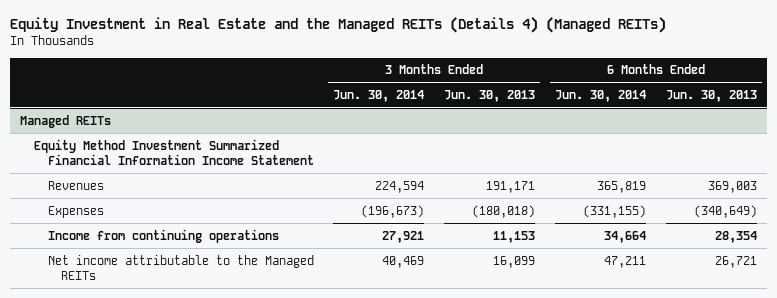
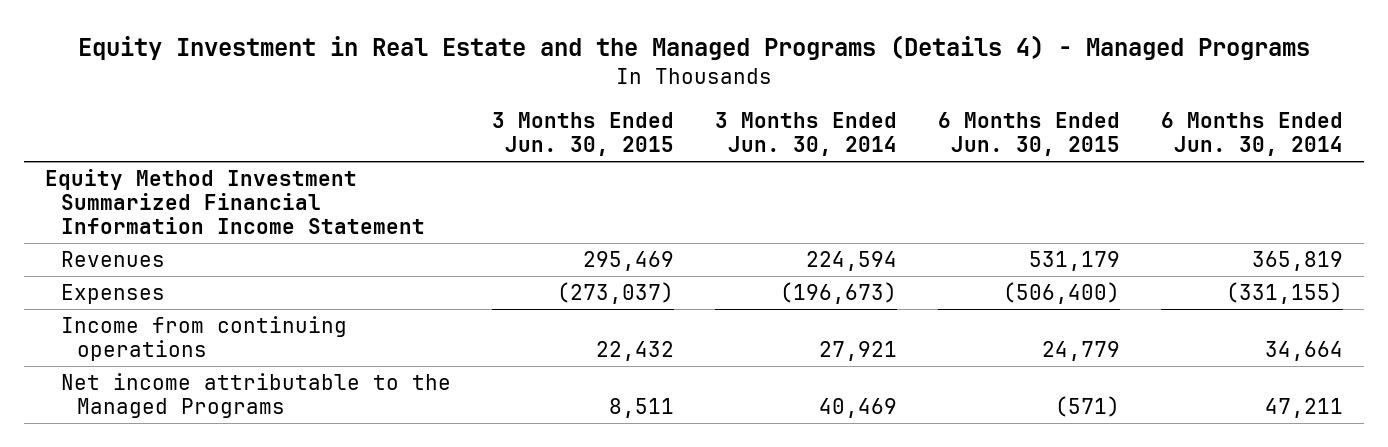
[10,17,667,34] Equity Investment in Real Estate and the Managed REITs (Details 4) (Managed REITs) -> [77,34,1310,60] Equity Investment in Real Estate and the Managed Programs (Details 4) - Managed Programs
[444,89,536,102] Jun. 30, 2013 -> none
[666,89,758,102] Jun. 30, 2013 -> none
none -> [491,112,674,157] 3 Months Ended Jun. 30, 2015
none -> [937,112,1120,157] 6 Months Ended Jun. 30, 2015
[20,114,112,128] Managed REITs -> none
[47,254,314,280] Net income attributable to the Managed REITs -> [60,373,451,419] Net income attributable to the Managed Programs

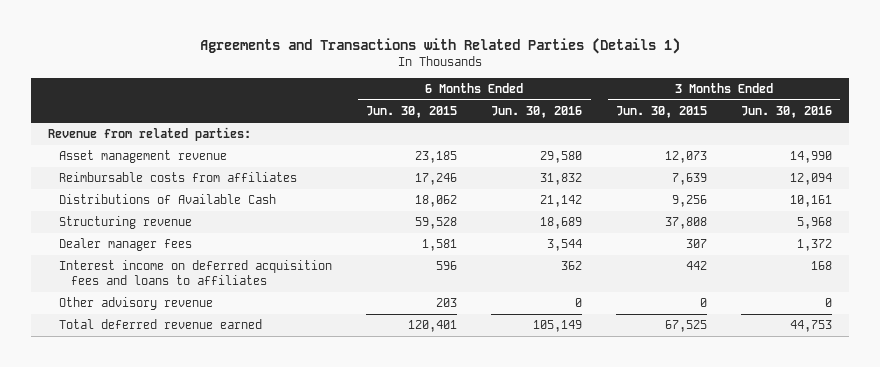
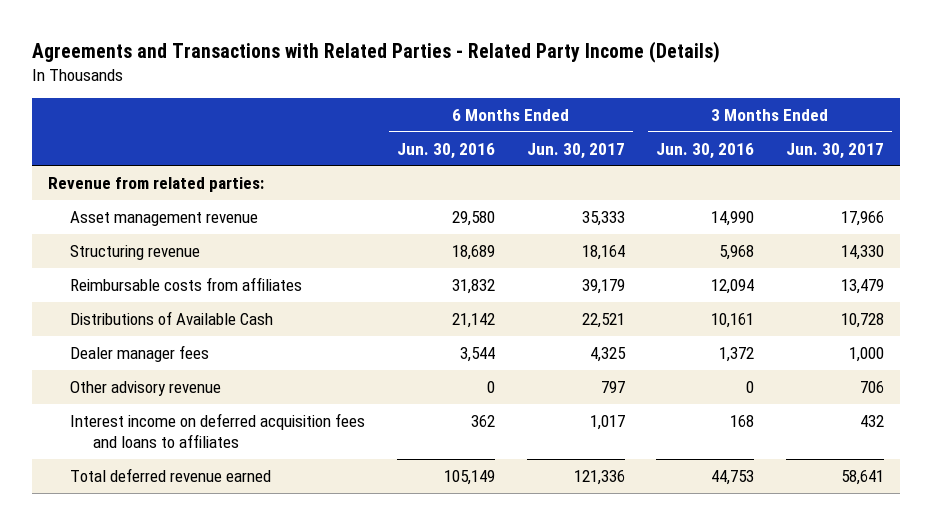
[200,37,681,54] Agreements and Transactions with Related Parties (Details 1) -> [31,41,720,64] Agreements and Transactions with Related Parties - Related Party Income (Details)
[366,106,458,119] Jun. 30, 2015 -> none
[616,106,708,119] Jun. 30, 2015 -> none
none -> [526,142,625,159] Jun. 30, 2017
none -> [786,142,885,159] Jun. 30, 2017
[59,216,193,230] Structuring revenue -> [70,244,201,260] Structuring revenue
[59,260,333,286] Interest income on deferred acquisition fees and loans to affiliates -> [70,412,366,449] Interest income on deferred acquisition fees and loans to affiliates

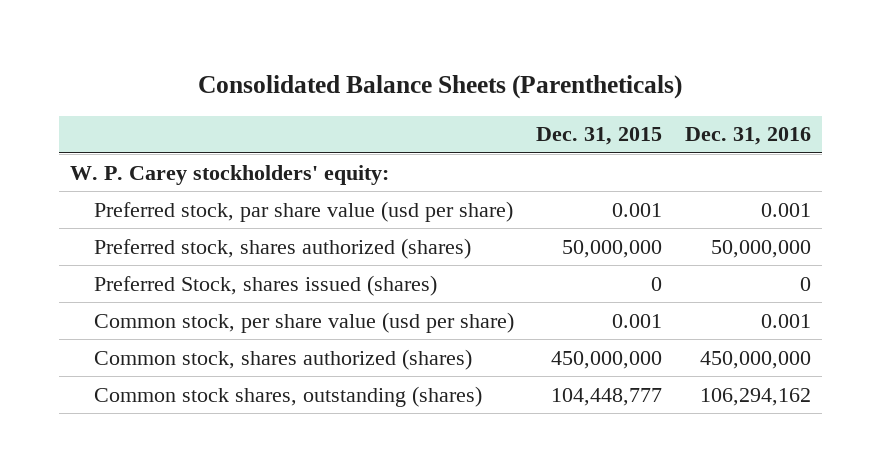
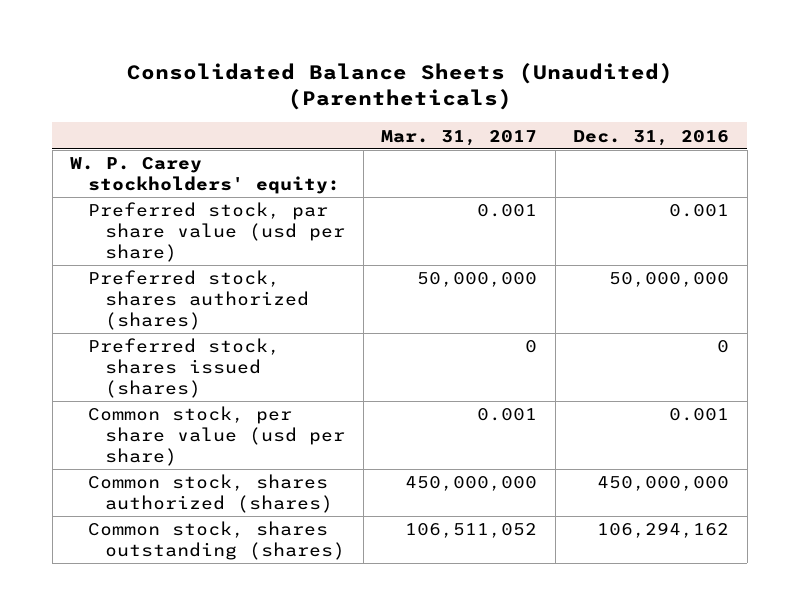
[198,75,683,100] Consolidated Balance Sheets (Parentheticals) -> [126,62,673,111] Consolidated Balance Sheets (Unaudited) (Parentheticals)
[536,127,663,146] Dec. 31, 2015 -> none
none -> [381,129,538,146] Mar. 31, 2017
[93,274,437,296] Preferred Stock, shares issued (shares) -> [87,338,280,399] Preferred stock, shares issued (shares)
[93,385,482,407] Common stock shares, outstanding (shares) -> [87,521,346,561] Common stock, shares outstanding (shares)

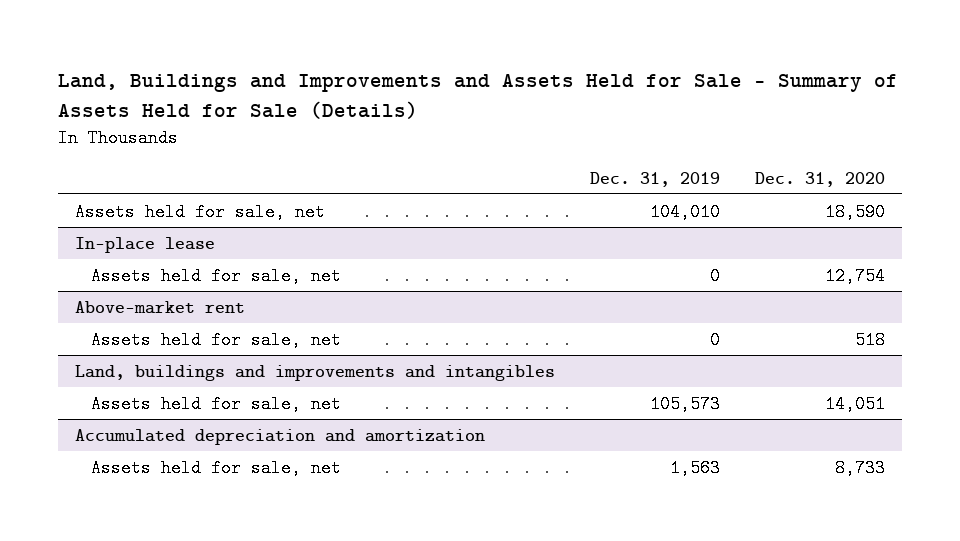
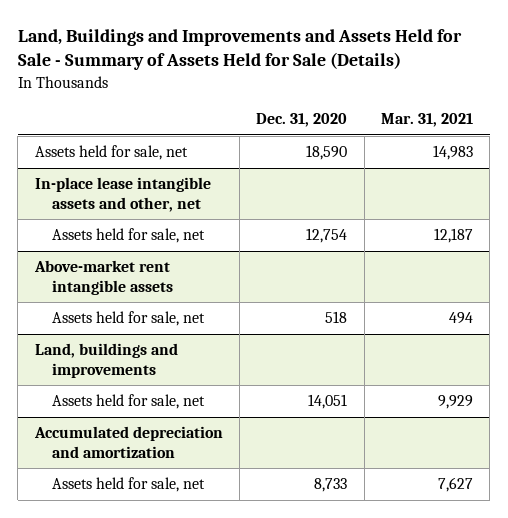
[589,171,720,187] Dec. 31, 2019 -> none
none -> [380,113,473,128] Mar. 31, 2021
[75,236,216,253] In-place lease -> [34,177,211,212] In-place lease intangible assets and other, net
[75,300,246,314] Above-market rent -> [33,260,174,295] Above-market rent intangible assets
[75,364,556,381] Land, buildings and improvements and intangibles -> [34,343,178,378] Land, buildings and improvements

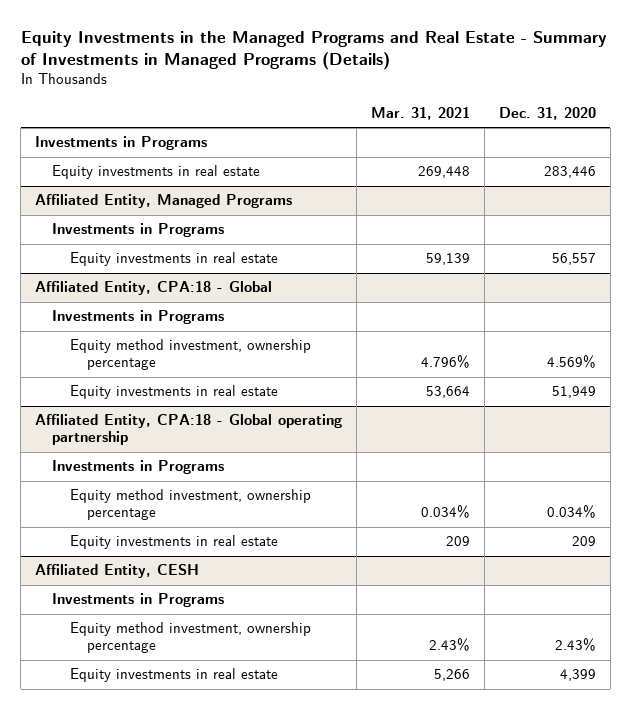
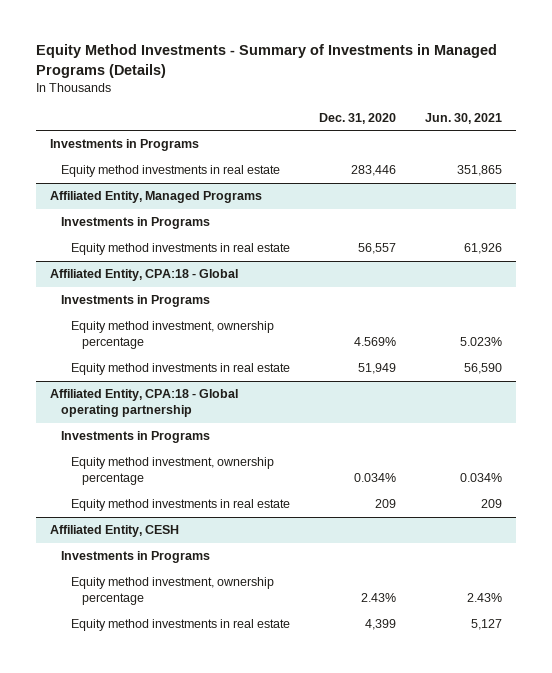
[20,30,607,71] Equity Investments in the Managed Programs and Real Estate - Summary of Investments in Managed Programs (Details) -> [35,44,497,78] Equity Method Investments - Summary of Investments in Managed Programs (Details)
[370,107,470,121] Mar. 31, 2021 -> none
none -> [424,112,502,124] Jun. 30, 2021
[52,165,261,180] Equity investments in real estate -> [60,165,280,178] Equity method investments in real estate
[69,252,278,267] Equity investments in real estate -> [71,243,291,256] Equity method investments in real estate
[69,385,278,400] Equity investments in real estate -> [71,363,291,376] Equity method investments in real estate
[69,535,278,550] Equity investments in real estate -> [71,499,291,512] Equity method investments in real estate
[69,668,278,683] Equity investments in real estate -> [71,619,291,632] Equity method investments in real estate

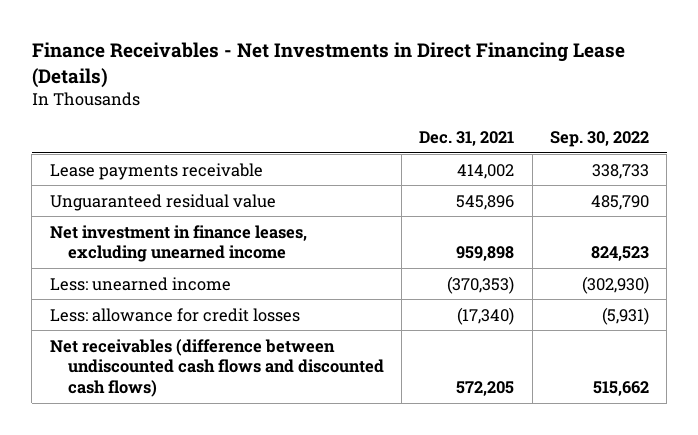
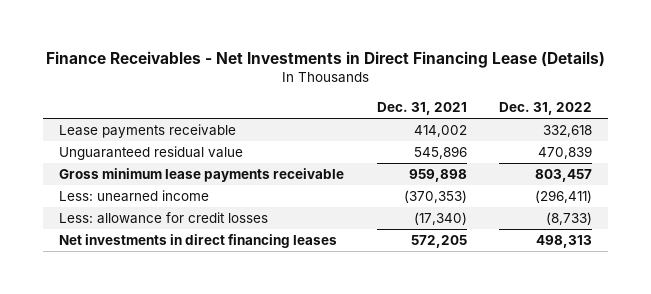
[549,131,649,148] Sep. 30, 2022 -> none
none -> [498,102,592,116] Dec. 31, 2022
[49,224,307,263] Net investment in finance leases, excluding unearned income -> [59,168,345,183] Gross minimum lease payments receivable
[49,338,384,398] Net receivables (difference between undiscounted cash flows and discounted cash flows) -> [59,234,338,249] Net investments in direct financing leases

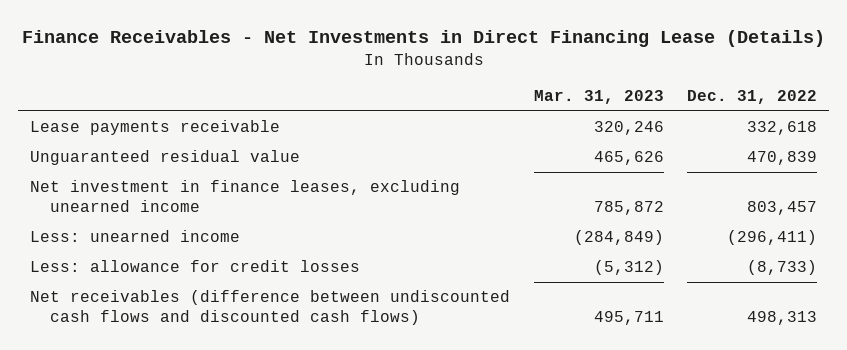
[376,102,467,116] Dec. 31, 2021 -> none
none -> [533,89,664,104] Mar. 31, 2023
[59,168,345,183] Gross minimum lease payments receivable -> [30,180,461,212] Net investment in finance leases, excluding unearned income
[59,234,338,249] Net investments in direct financing leases -> [30,290,511,325] Net receivables (difference between undiscounted cash flows and discounted cash flows)

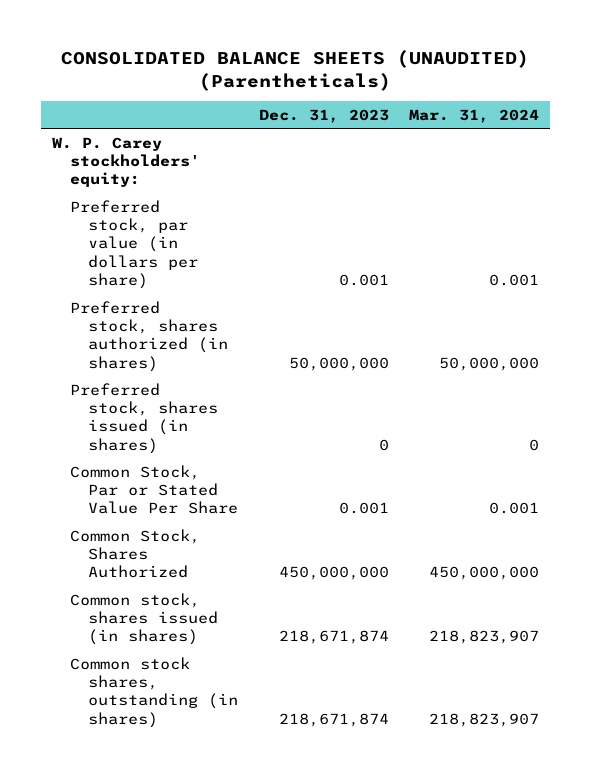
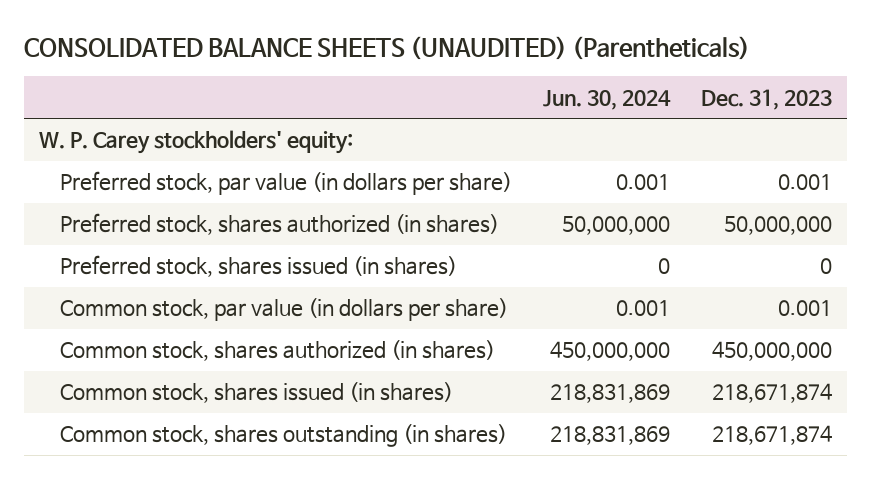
[409,108,540,123] Mar. 31, 2024 -> none
none -> [543,89,672,110] Jun. 30, 2024
[69,464,239,515] Common Stock, Par or Stated Value Per Share -> [60,298,509,322] Common stock, par value (in dollars per share)
[69,528,200,579] Common Stock, Shares Authorized -> [60,340,496,362] Common stock, shares authorized (in shares)
[69,656,239,728] Common stock shares, outstanding (in shares) -> [60,424,508,448] Common stock, shares outstanding (in shares)

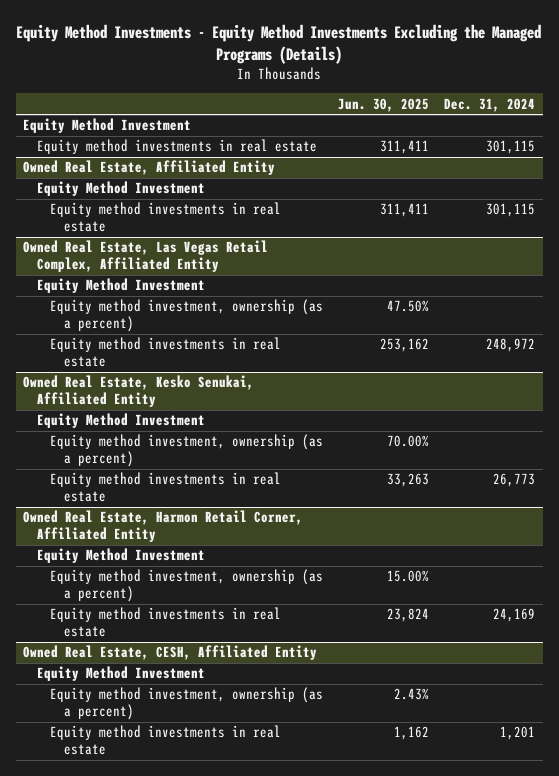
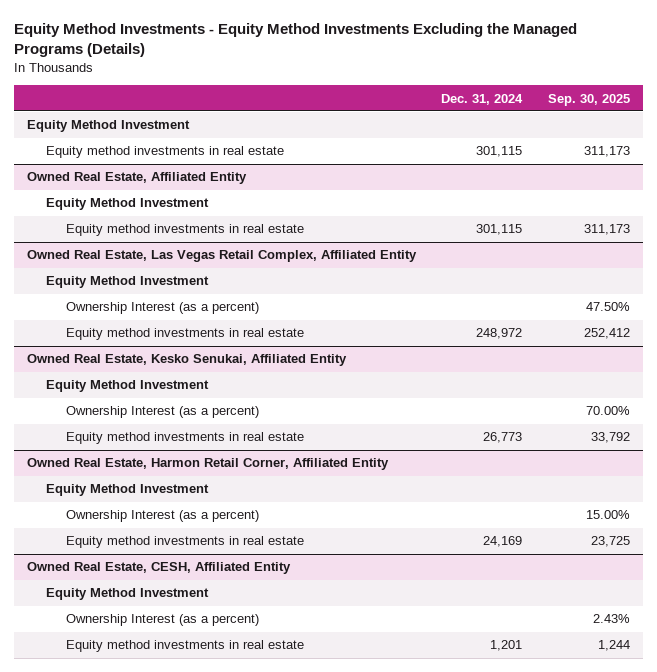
[338,97,430,112] Jun. 30, 2025 -> none
none -> [548,93,631,106] Sep. 30, 2025
[50,299,324,333] Equity method investment, ownership (as a percent) -> [65,302,259,315] Ownership Interest (as a percent)
[50,434,324,468] Equity method investment, ownership (as a percent) -> [65,406,259,419] Ownership Interest (as a percent)
[50,569,324,603] Equity method investment, ownership (as a percent) -> [65,510,259,523] Ownership Interest (as a percent)
[50,687,324,721] Equity method investment, ownership (as a percent) -> [65,614,259,627] Ownership Interest (as a percent)

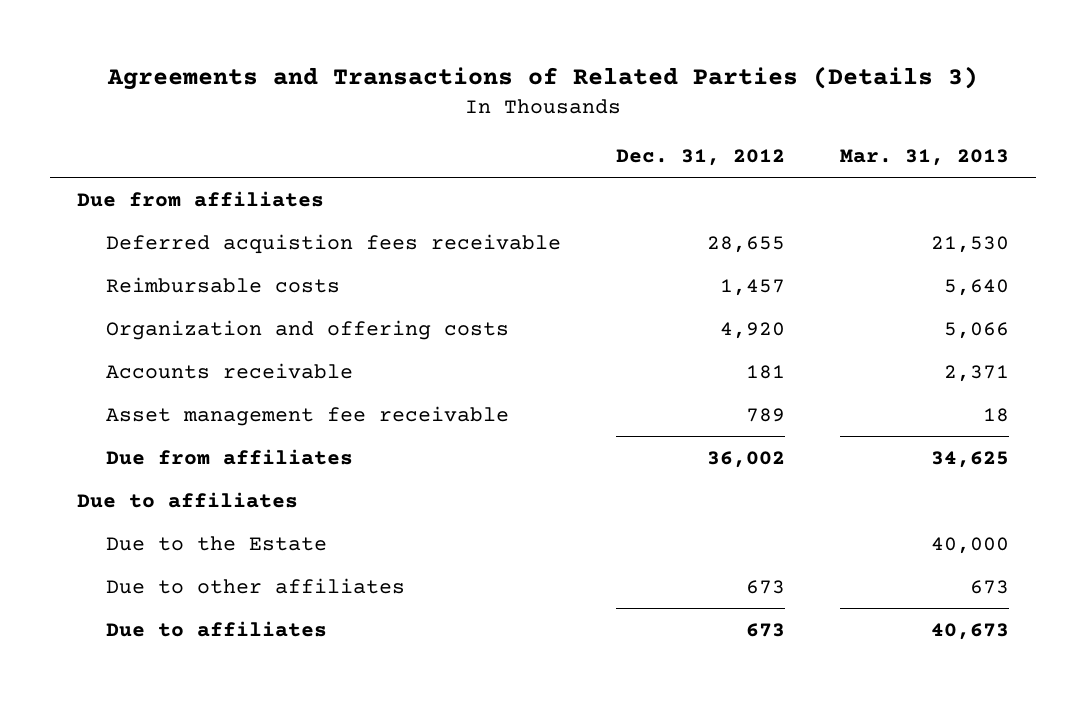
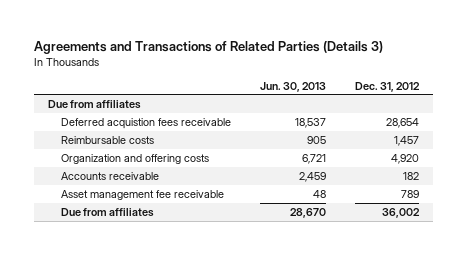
[839,149,1009,167] Mar. 31, 2013 -> none
none -> [259,81,326,92] Jun. 30, 2013
[706,235,785,253] 28,655 -> [385,117,419,128] 28,654
[745,364,785,379] 181 -> [402,171,419,180] 182
[77,491,299,508] Due to affiliates -> none
[106,535,328,551] Due to the Estate -> none
[106,577,406,594] Due to other affiliates -> none
[106,620,328,637] Due to affiliates -> none

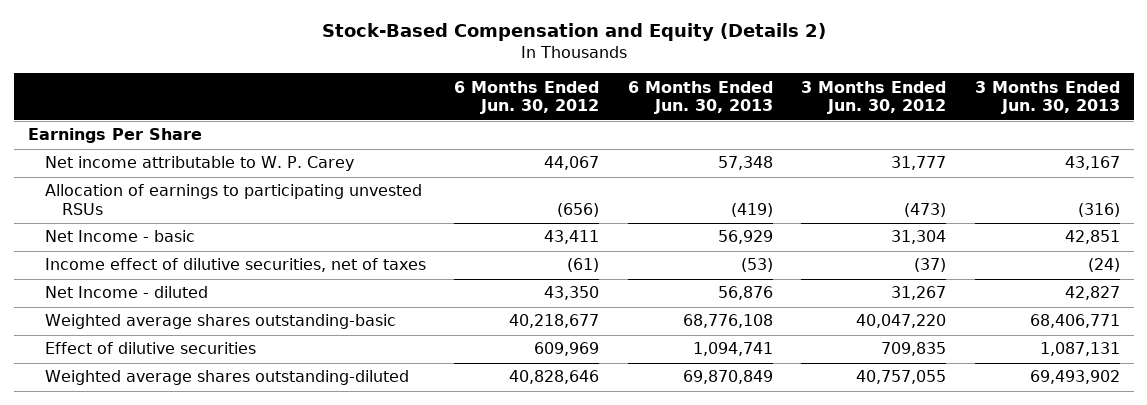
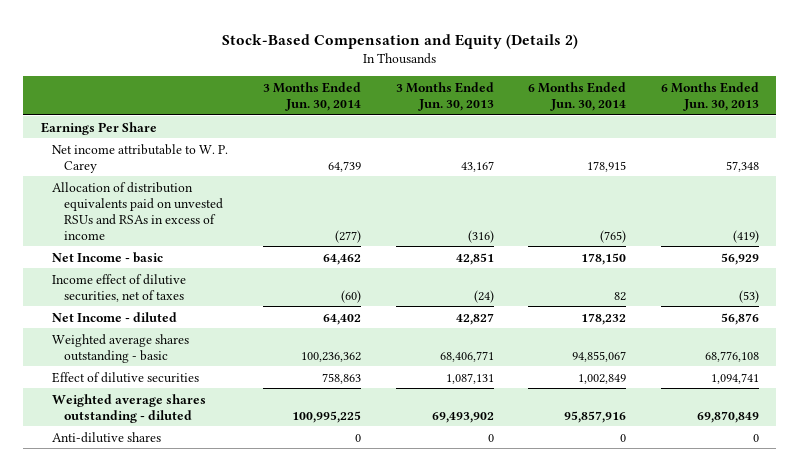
[454,80,600,115] 6 Months Ended Jun. 30, 2012 -> none
[801,80,947,115] 3 Months Ended Jun. 30, 2012 -> none
none -> [262,81,361,111] 3 Months Ended Jun. 30, 2014
none -> [528,81,627,111] 6 Months Ended Jun. 30, 2014
[44,184,422,216] Allocation of earnings to participating unvested RSUs -> [52,181,223,240] Allocation of distribution equivalents paid on unvested RSUs and RSAs in excess of income
[44,314,396,330] Weighted average shares outstanding-basic -> [52,333,190,363] Weighted average shares outstanding - basic
[44,370,409,386] Weighted average shares outstanding-diluted -> [52,393,207,423] Weighted average shares outstanding - diluted
none -> [52,431,162,443] Anti-dilutive shares

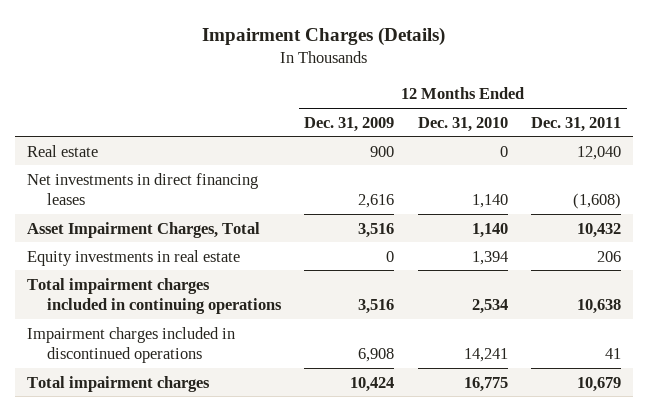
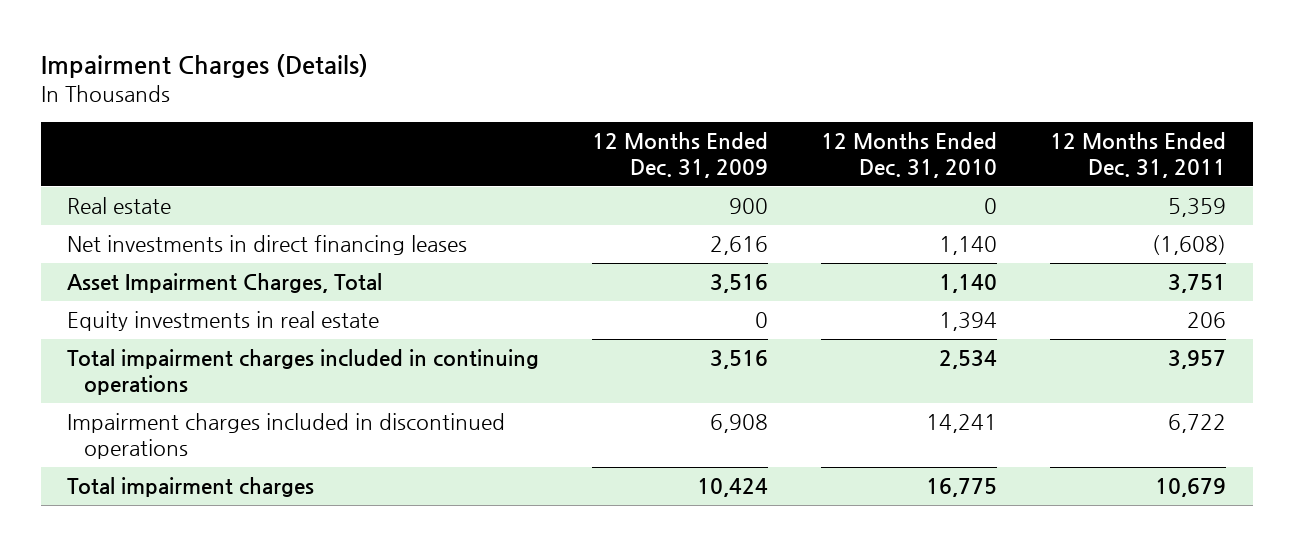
[576,145,621,160] 12,040 -> [1168,198,1227,218] 5,359
[576,222,621,238] 10,432 -> [1168,274,1227,294] 3,751
[576,299,621,315] 10,638 -> [1168,350,1227,370] 3,957
[604,348,621,360] 41 -> [1168,414,1227,434] 6,722

